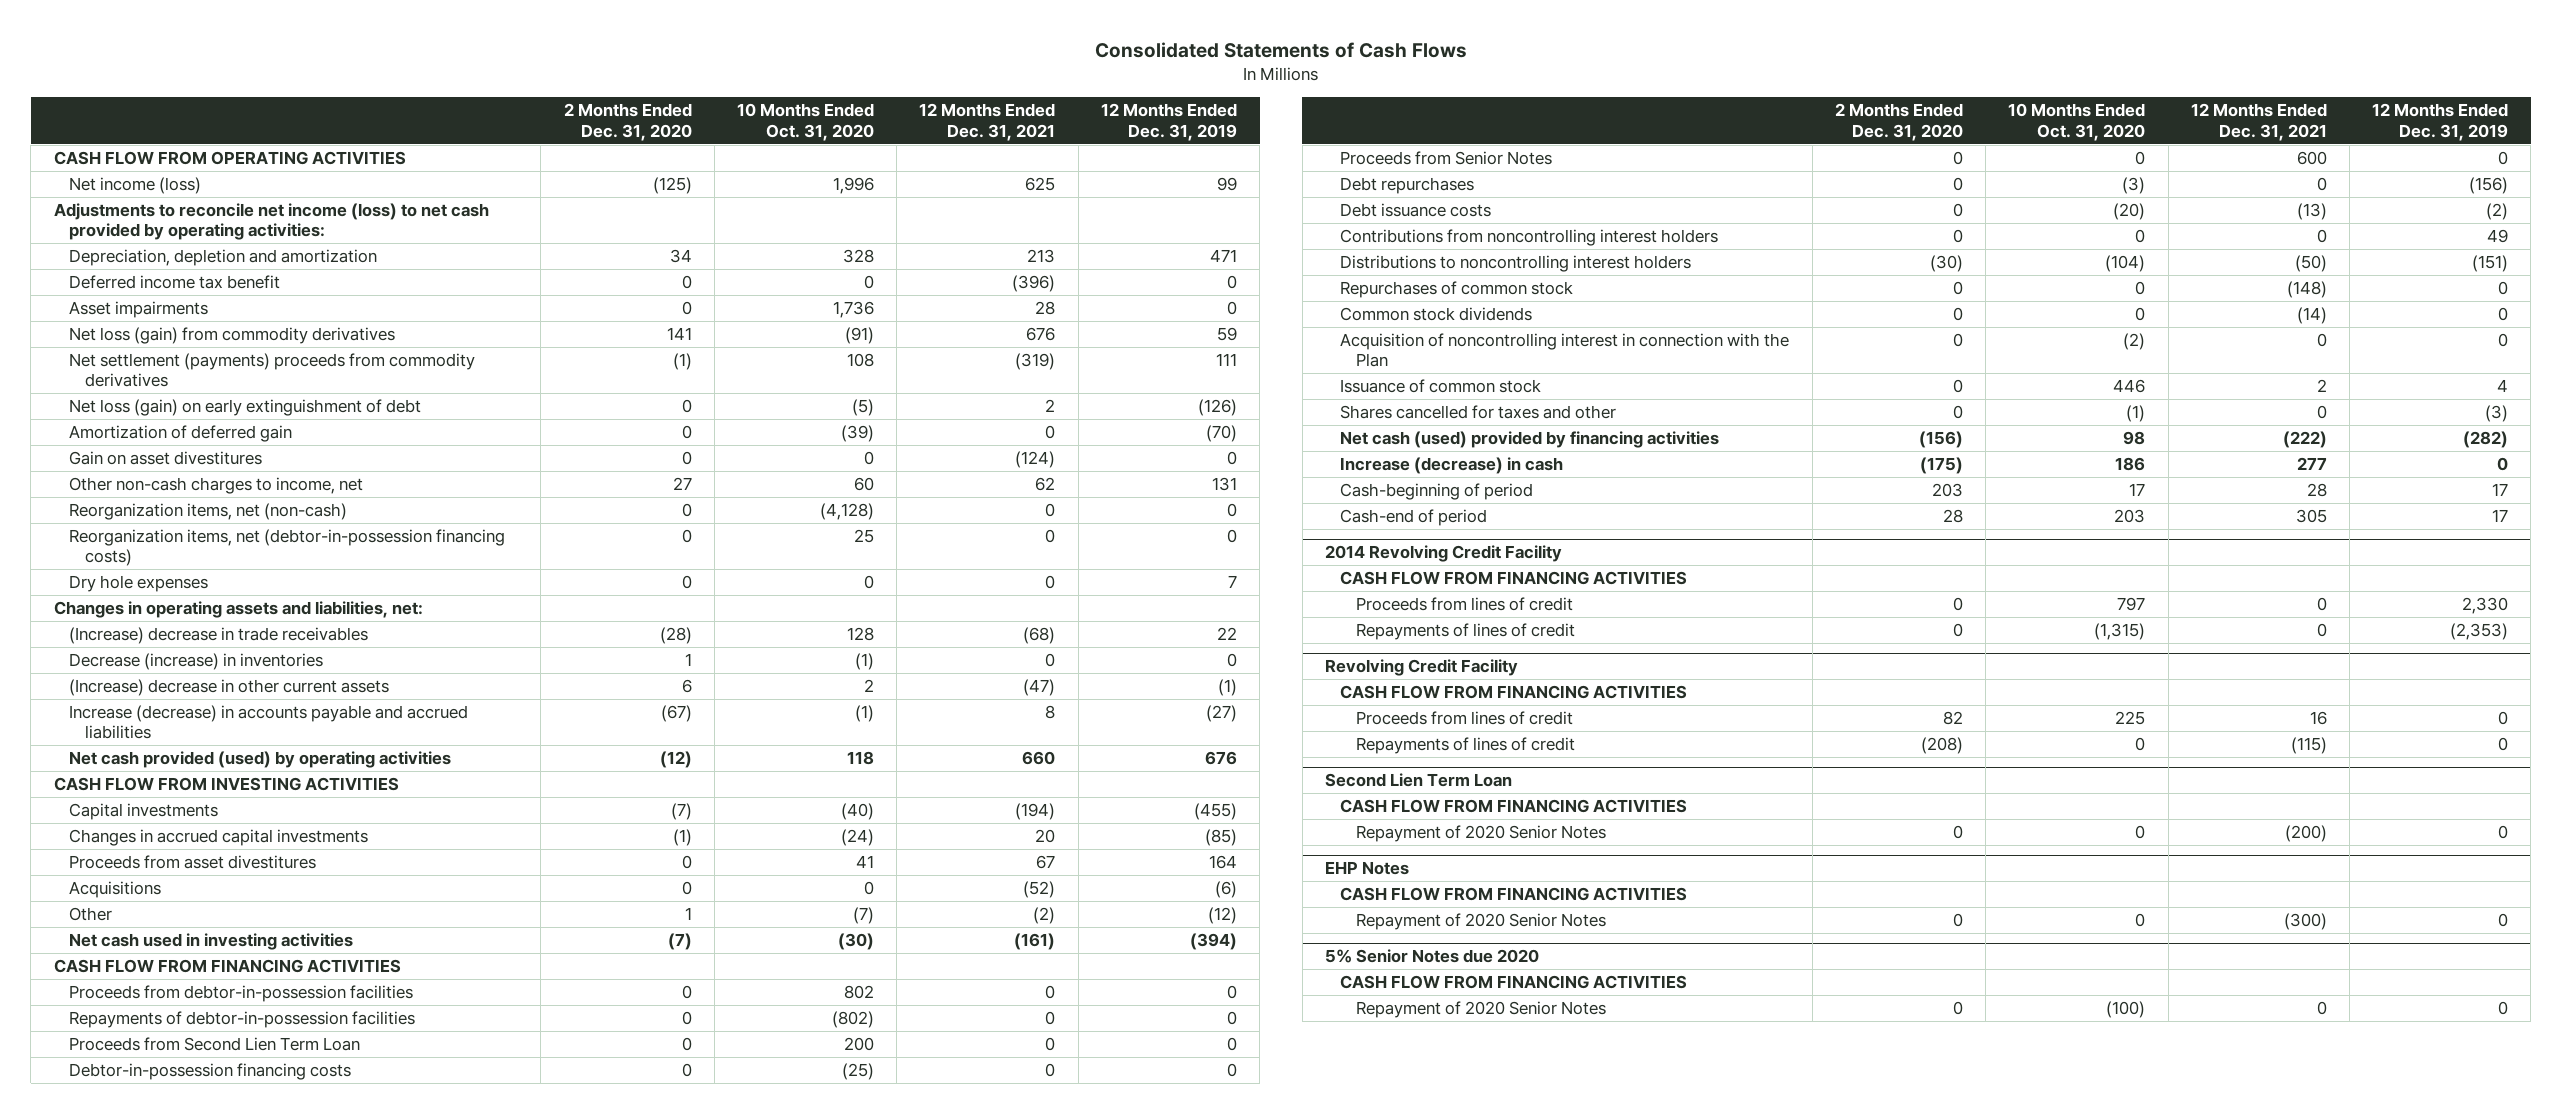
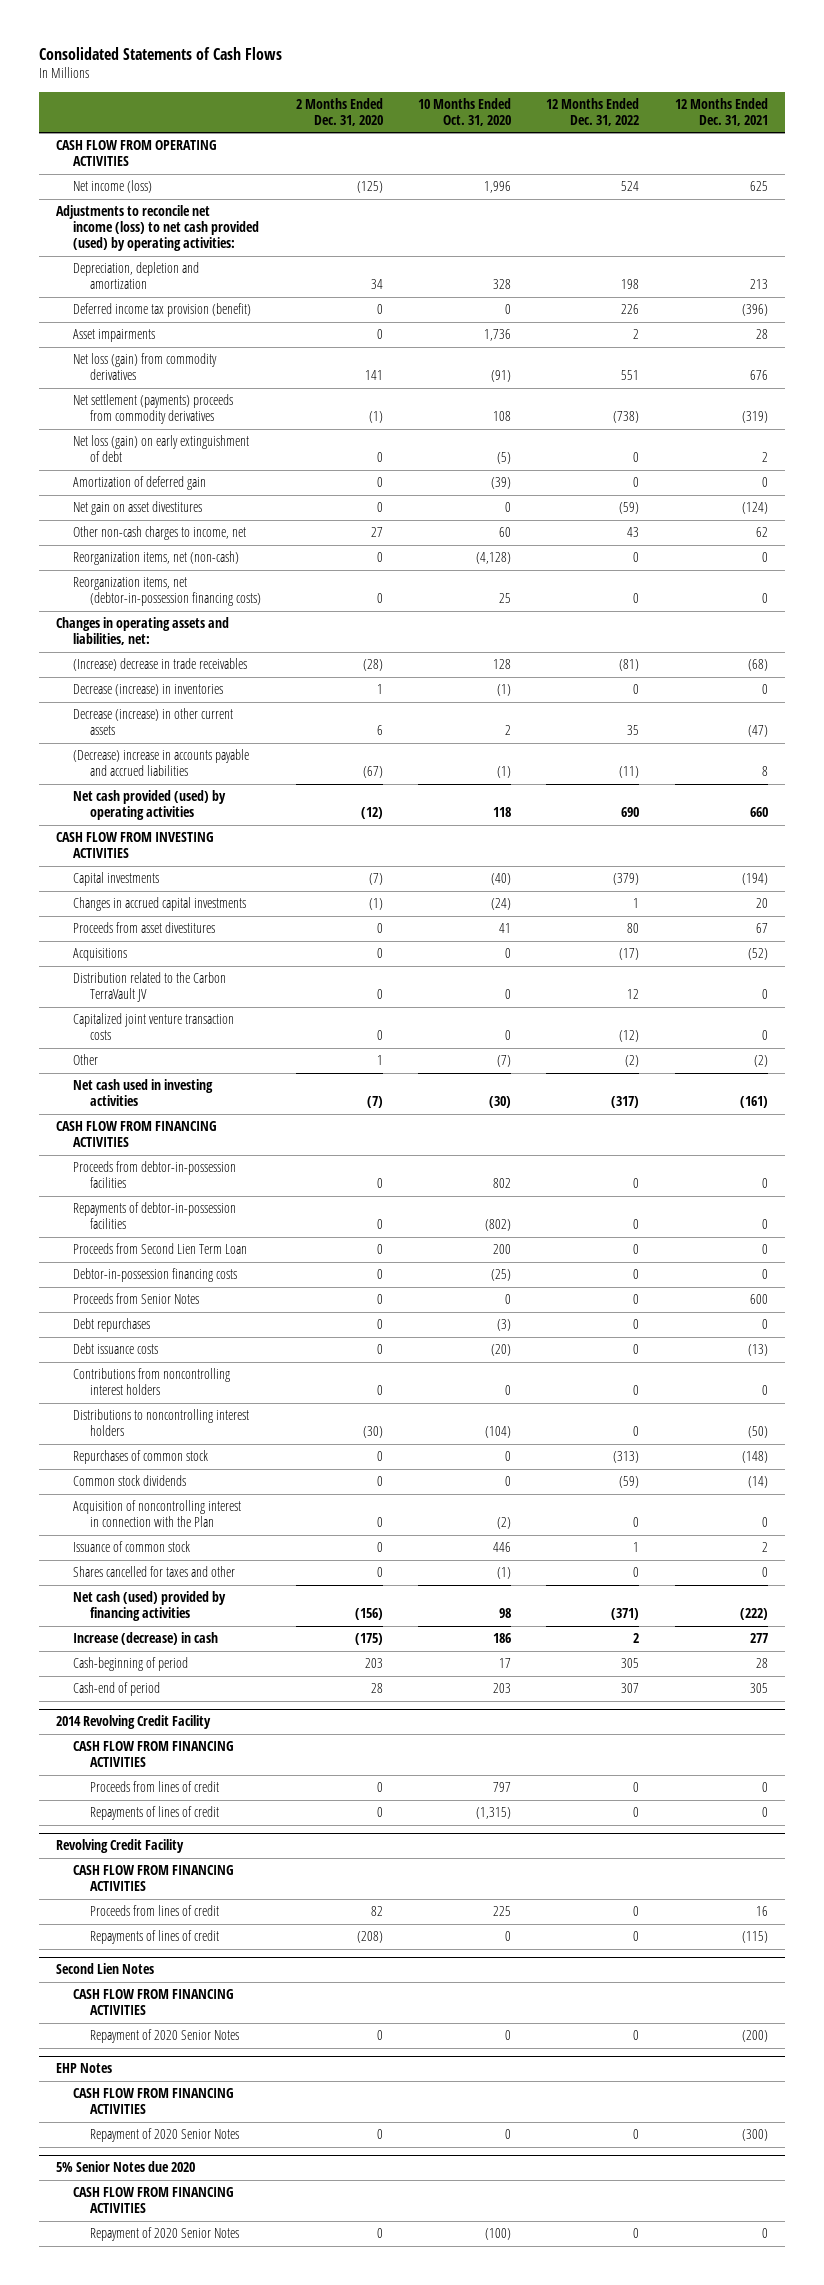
[1100,103,1237,141] 12 Months Ended Dec. 31, 2019 -> none
none -> [546,97,640,126] 12 Months Ended Dec. 31, 2022
[53,203,489,241] Adjustments to reconcile net income (loss) to net cash provided by operating activities: -> [56,205,260,252] Adjustments to reconcile net income (loss) to net cash provided (used) by operating activities:
[69,275,281,290] Deferred income tax benefit -> [73,303,252,318] Deferred income tax provision (benefit)
[69,451,263,466] Gain on asset divestitures -> [73,501,203,516] Net gain on asset divestitures
[69,575,209,593] Dry hole expenses -> none
[69,679,390,697] (Increase) decrease in other current assets -> [73,708,234,736] Decrease (increase) in other current assets
[69,705,469,740] Increase (decrease) in accounts payable and accrued liabilities -> [73,749,250,777] (Decrease) increase in accounts payable and accrued liabilities
none -> [73,972,227,1003] Distribution related to the Carbon TerraVault JV
none -> [73,1013,235,1041] Capitalized joint venture transaction costs
[1324,773,1512,788] Second Lien Term Loan -> [56,1963,155,1975] Second Lien Notes

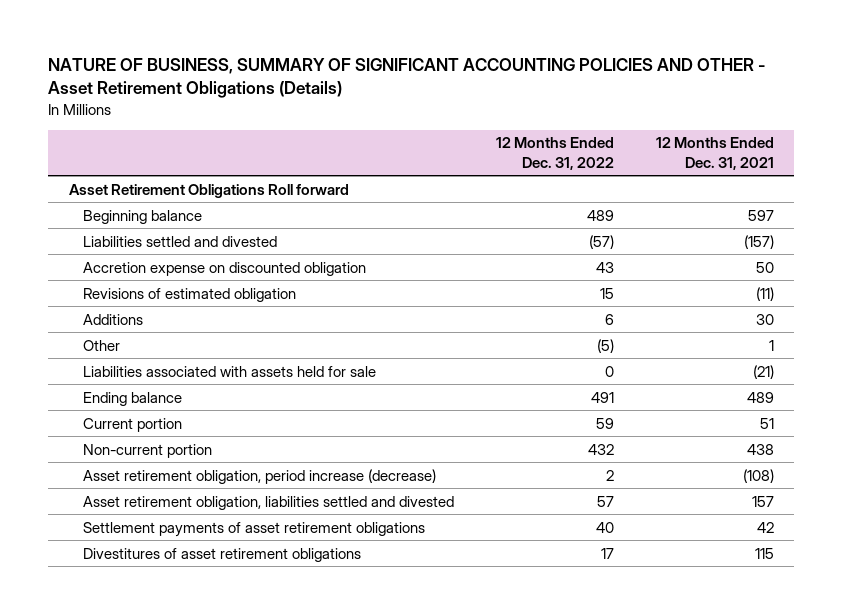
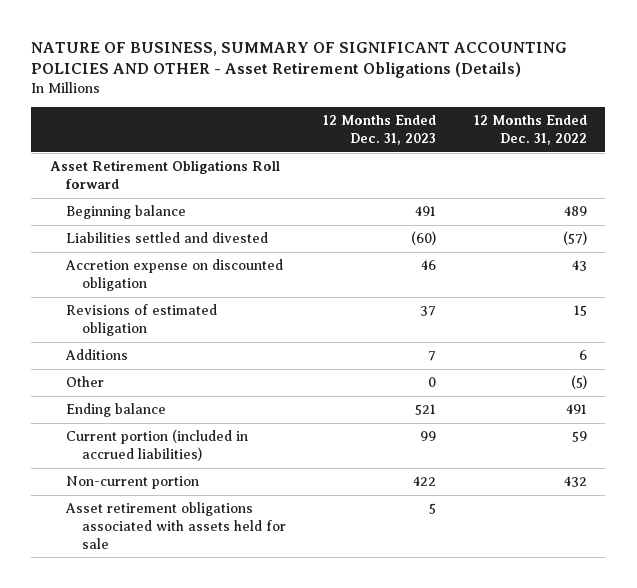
[655,137,774,170] 12 Months Ended Dec. 31, 2021 -> none
none -> [323,115,437,145] 12 Months Ended Dec. 31, 2023
[83,365,377,377] Liabilities associated with assets held for sale -> none
[83,417,183,432] Current portion -> [65,429,248,461] Current portion (included in accrued liabilities)
[83,468,437,484] Asset retirement obligation, period increase (decrease) -> none
[83,495,455,510] Asset retirement obligation, liabilities settled and divested -> none
[83,521,426,537] Settlement payments of asset retirement obligations -> none
[83,547,362,562] Divestitures of asset retirement obligations -> none
none -> [64,502,286,549] Asset retirement obligations associated with assets held for sale

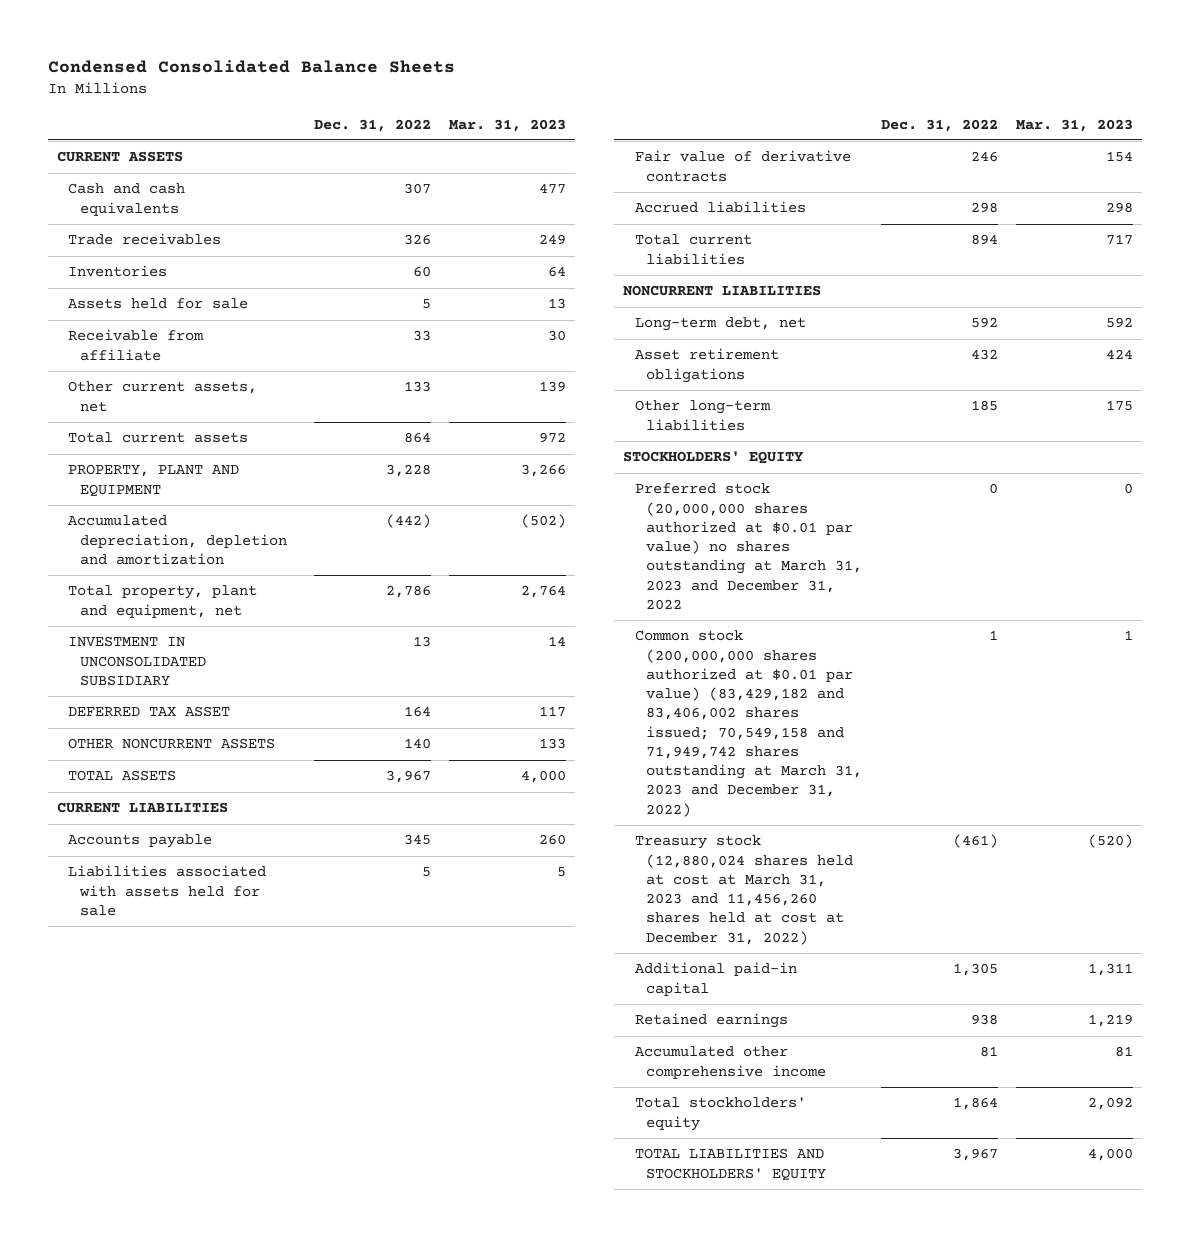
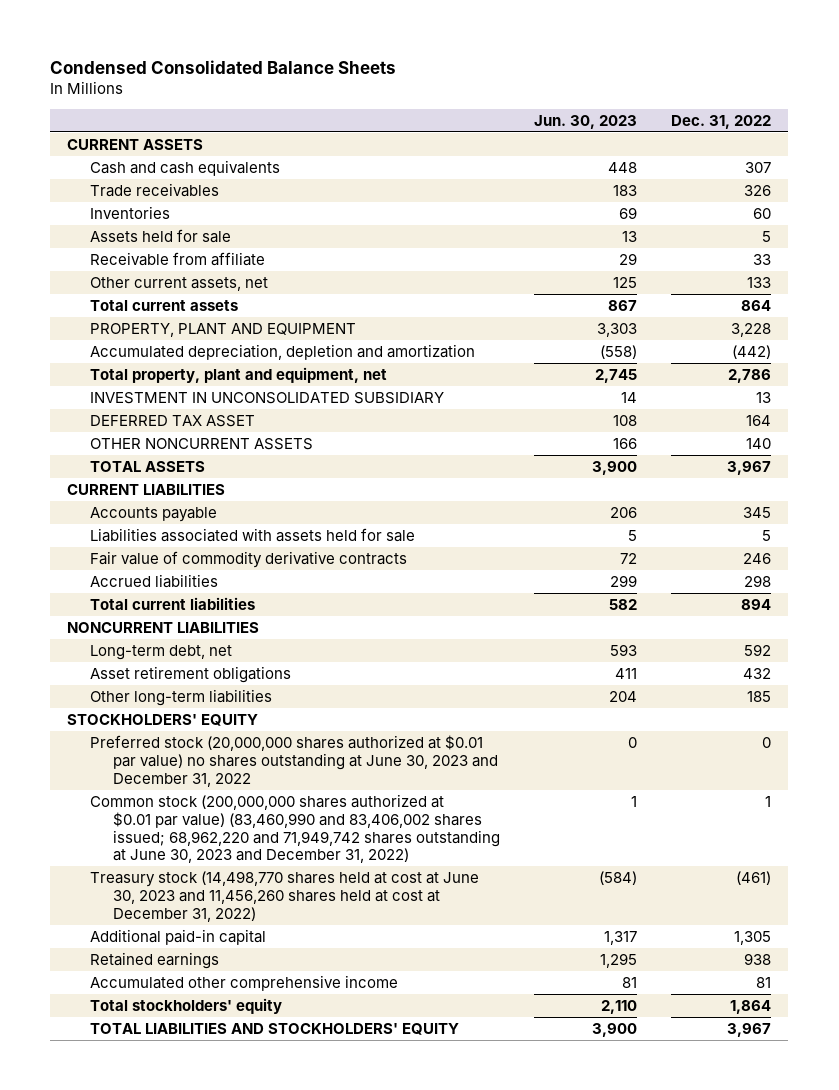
[449,118,567,132] Mar. 31, 2023 -> none
none -> [534,114,638,129] Jun. 30, 2023
[634,150,851,182] Fair value of derivative contracts -> [90,551,408,569] Fair value of commodity derivative contracts
[634,483,863,610] Preferred stock (20,000,000 shares authorized at $0.01 par value) no shares outstanding at March 31, 2023 and December 31, 2022 -> [90,735,499,787] Preferred stock (20,000,000 shares authorized at $0.01 par value) no shares outstanding at June 30, 2023 and December 31, 2022
[634,630,863,817] Common stock (200,000,000 shares authorized at $0.01 par value) (83,429,182 and 83,406,002 shares issued; 70,549,158 and 71,949,742 shares outstanding at March 31, 2023 and December 31, 2022) -> [90,794,501,864] Common stock (200,000,000 shares authorized at $0.01 par value) (83,460,990 and 83,406,002 shares issued; 68,962,220 and 71,949,742 shares outstanding at June 30, 2023 and December 31, 2022)
[634,835,854,945] Treasury stock (12,880,024 shares held at cost at March 31, 2023 and 11,456,260 shares held at cost at December 31, 2022) -> [90,871,480,922] Treasury stock (14,498,770 shares held at cost at June 30, 2023 and 11,456,260 shares held at cost at December 31, 2022)

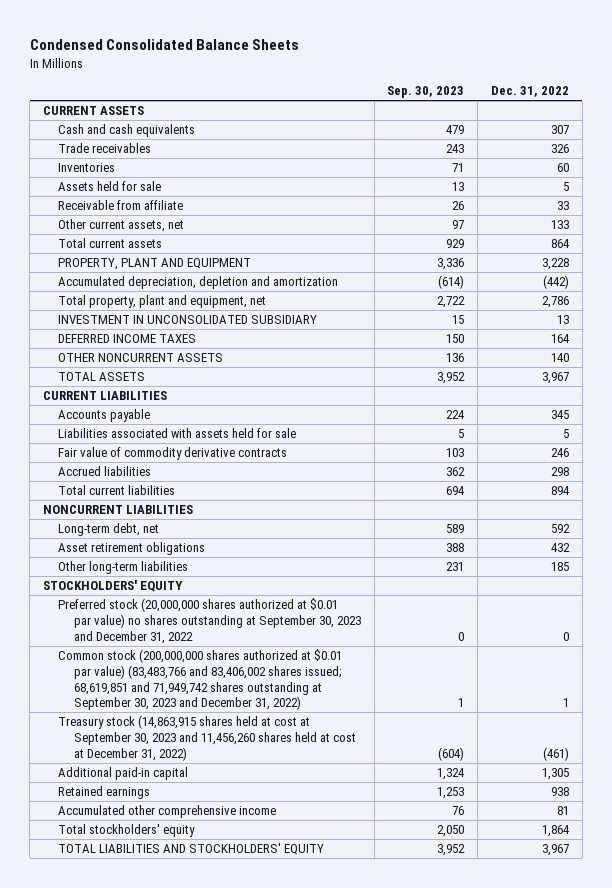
[534,114,638,129] Jun. 30, 2023 -> none
none -> [387,86,465,99] Sep. 30, 2023
[90,415,256,428] DEFERRED TAX ASSET -> [58,334,197,344] DEFERRED INCOME TAXES
[90,735,499,787] Preferred stock (20,000,000 shares authorized at $0.01 par value) no shares outstanding at June 30, 2023 and December 31, 2022 -> [58,598,361,644] Preferred stock (20,000,000 shares authorized at $0.01 par value) no shares outstanding at September 30, 2023 and December 31, 2022
[90,794,501,864] Common stock (200,000,000 shares authorized at $0.01 par value) (83,460,990 and 83,406,002 shares issued; 68,962,220 and 71,949,742 shares outstanding at June 30, 2023 and December 31, 2022) -> [58,649,343,711] Common stock (200,000,000 shares authorized at $0.01 par value) (83,483,766 and 83,406,002 shares issued; 68,619,851 and 71,949,742 shares outstanding at September 30, 2023 and December 31, 2022)
[90,871,480,922] Treasury stock (14,498,770 shares held at cost at June 30, 2023 and 11,456,260 shares held at cost at December 31, 2022) -> [58,715,356,761] Treasury stock (14,863,915 shares held at cost at September 30, 2023 and 11,456,260 shares held at cost at December 31, 2022)

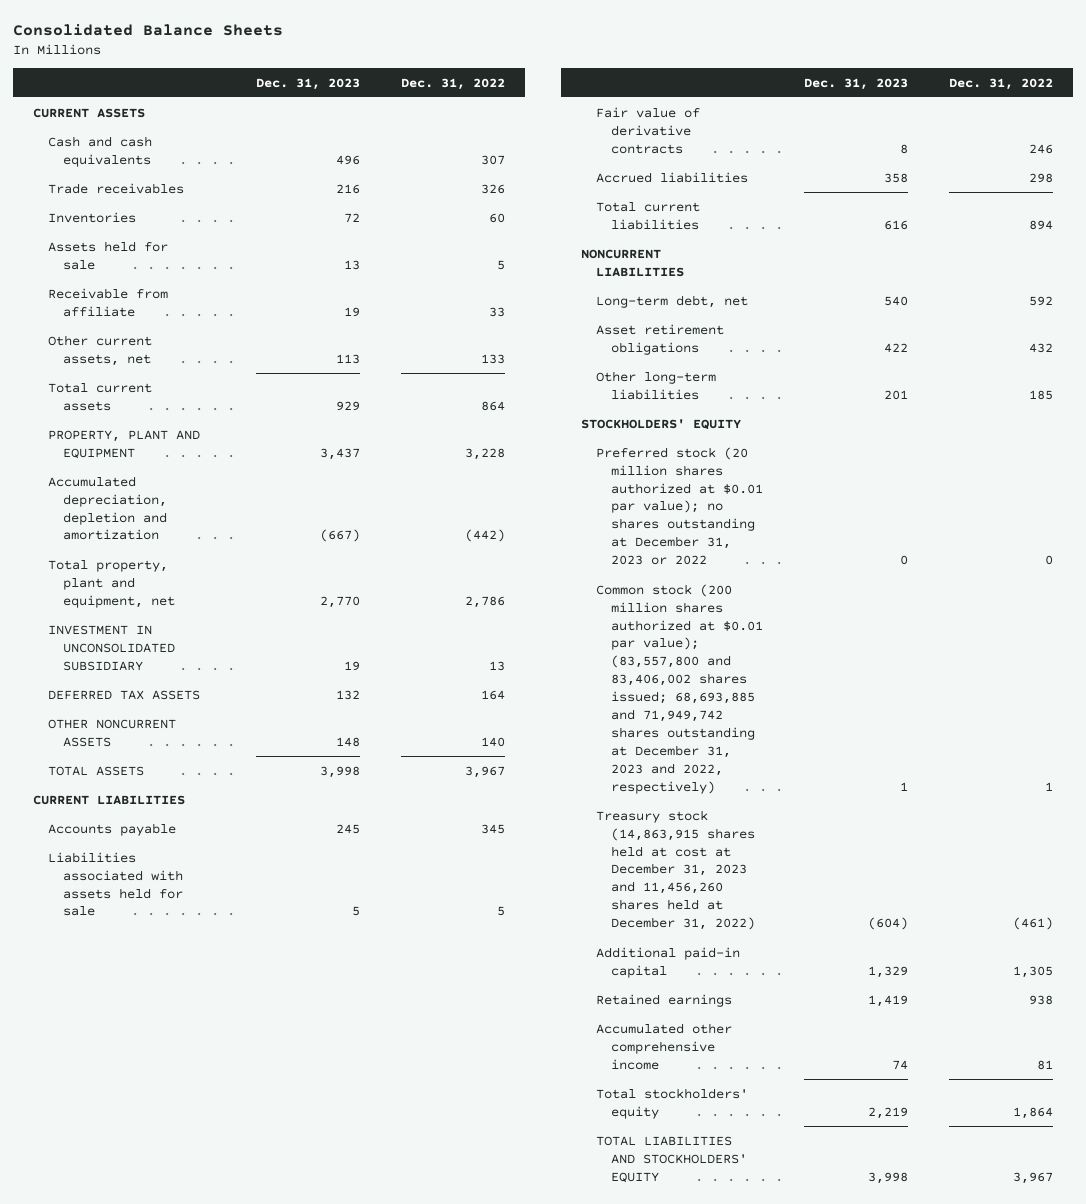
[29,39,299,51] Condensed Consolidated Balance Sheets -> [12,23,283,36] Consolidated Balance Sheets
[387,86,465,99] Sep. 30, 2023 -> none
none -> [255,77,360,90] Dec. 31, 2023
[58,334,197,344] DEFERRED INCOME TAXES -> [47,689,200,700] DEFERRED TAX ASSETS
[58,447,288,461] Fair value of commodity derivative contracts -> [596,106,701,154] Fair value of derivative contracts
[58,598,361,644] Preferred stock (20,000,000 shares authorized at $0.01 par value) no shares outstanding at September 30, 2023 and December 31, 2022 -> [596,446,763,566] Preferred stock (20 million shares authorized at $0.01 par value); no shares outstanding at December 31, 2023 or 2022
[58,649,343,711] Common stock (200,000,000 shares authorized at $0.01 par value) (83,483,766 and 83,406,002 shares issued; 68,619,851 and 71,949,742 shares outstanding at September 30, 2023 and December 31, 2022) -> [596,583,763,794] Common stock (200 million shares authorized at $0.01 par value); (83,557,800 and 83,406,002 shares issued; 68,693,885 and 71,949,742 shares outstanding at December 31, 2023 and 2022, respectively)
[58,715,356,761] Treasury stock (14,863,915 shares held at cost at September 30, 2023 and 11,456,260 shares held at cost at December 31, 2022) -> [596,809,755,931] Treasury stock (14,863,915 shares held at cost at December 31, 2023 and 11,456,260 shares held at December 31, 2022)

